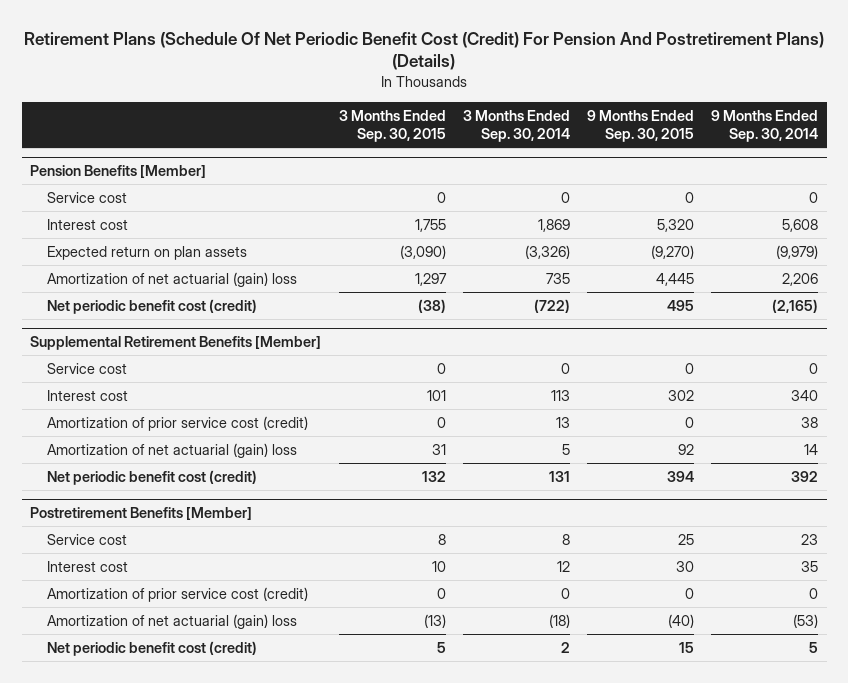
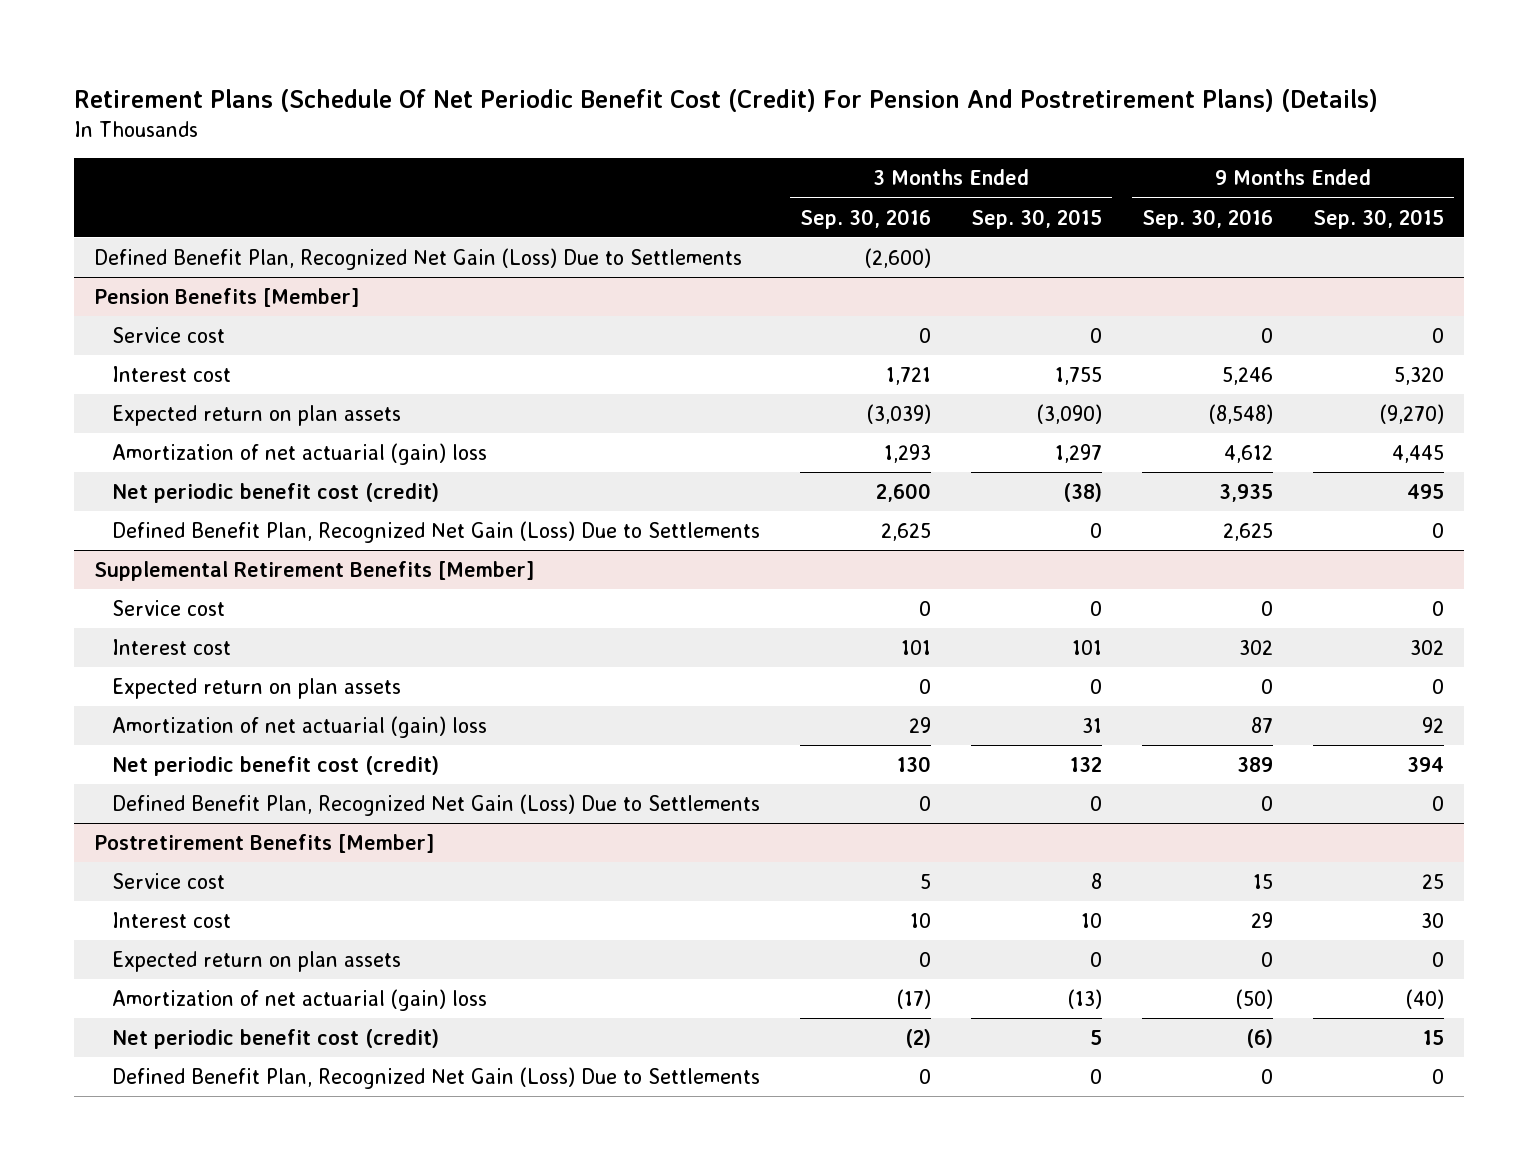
[462,109,570,143] 3 Months Ended Sep. 30, 2014 -> none
[711,109,819,143] 9 Months Ended Sep. 30, 2014 -> none
none -> [800,208,932,229] Sep. 30, 2016
none -> [1141,208,1273,229] Sep. 30, 2016
none -> [94,247,743,270] Defined Benefit Plan, Recognized Net Gain (Loss) Due to Settlements
none -> [112,520,761,543] Defined Benefit Plan, Recognized Net Gain (Loss) Due to Settlements
[47,415,309,431] Amortization of prior service cost (credit) -> none
none -> [112,677,402,699] Expected return on plan assets
none -> [112,793,761,816] Defined Benefit Plan, Recognized Net Gain (Loss) Due to Settlements
[47,586,309,602] Amortization of prior service cost (credit) -> none
none -> [112,950,402,972] Expected return on plan assets
none -> [112,1066,761,1089] Defined Benefit Plan, Recognized Net Gain (Loss) Due to Settlements

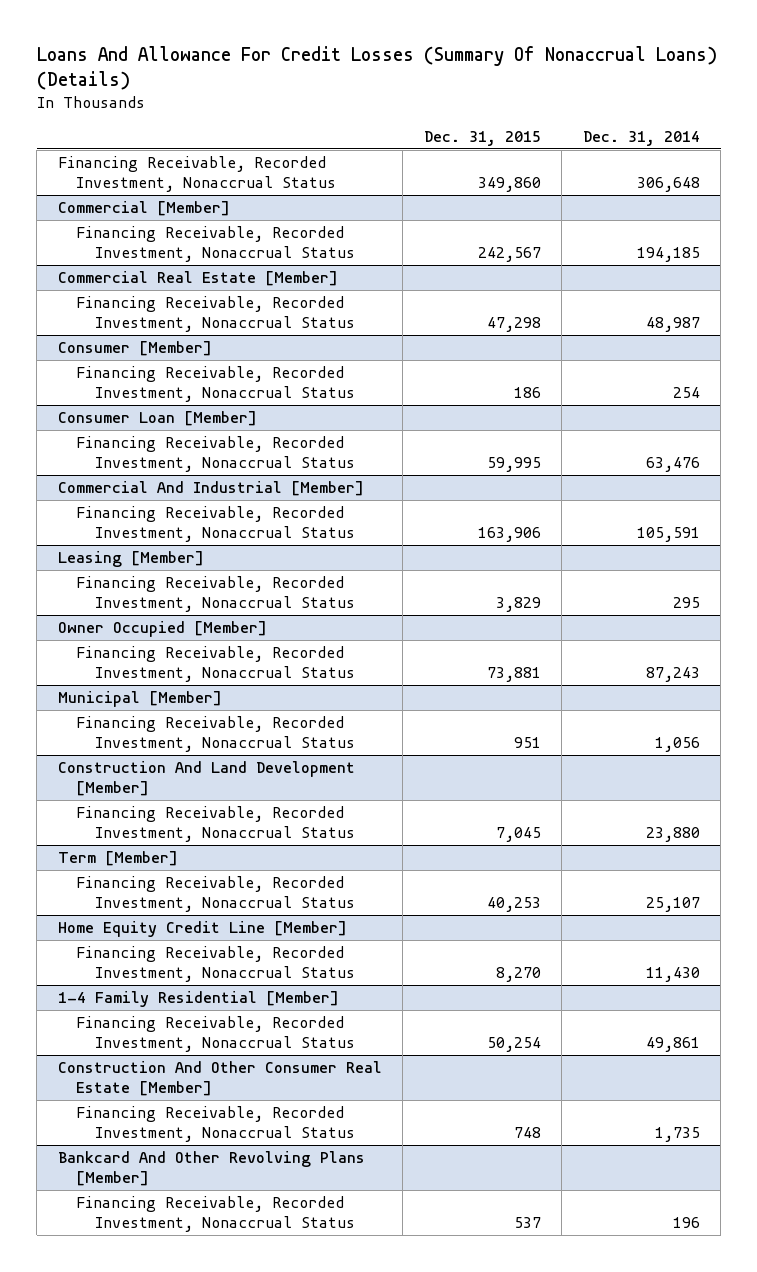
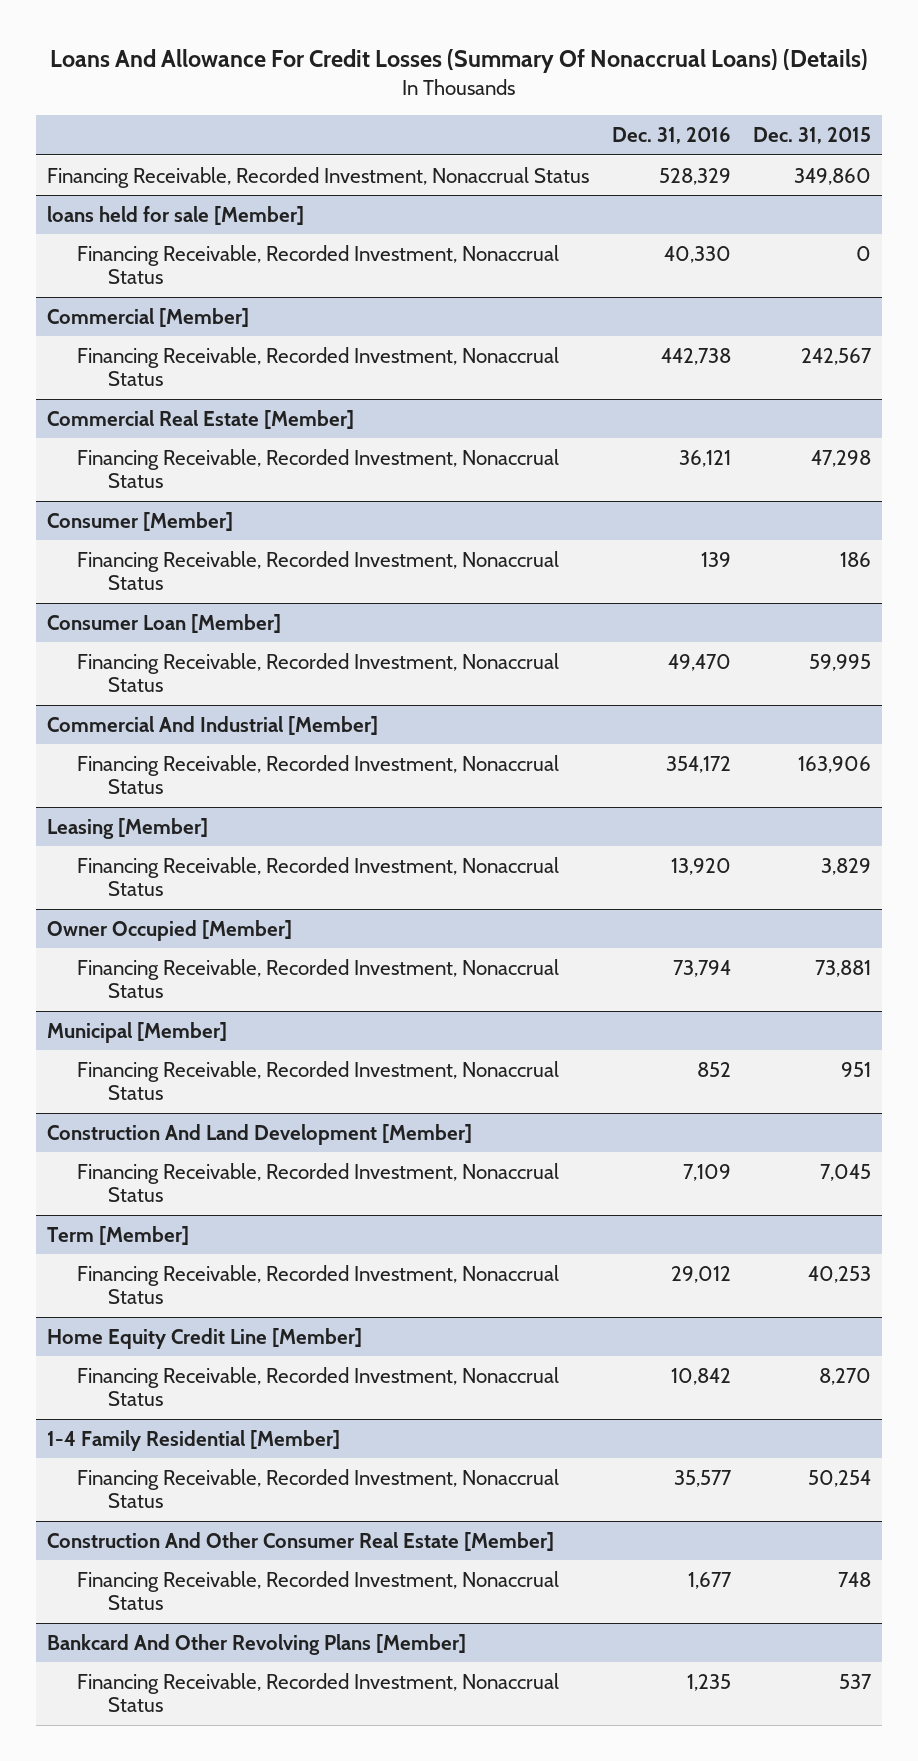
[582,130,700,146] Dec. 31, 2014 -> none
none -> [611,127,731,145] Dec. 31, 2016
none -> [46,205,304,225] loans held for sale [Member]
none -> [77,244,560,285] Financing Receivable, Recorded Investment, Nonaccrual Status

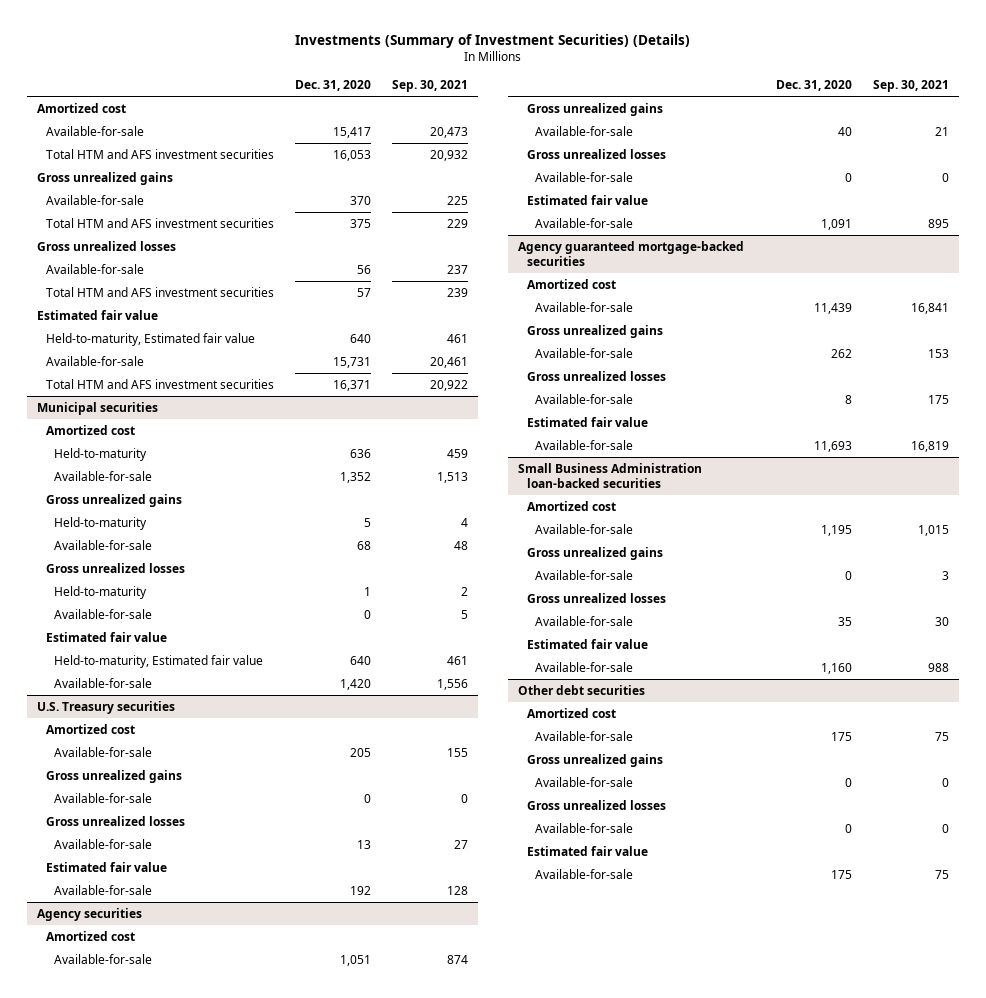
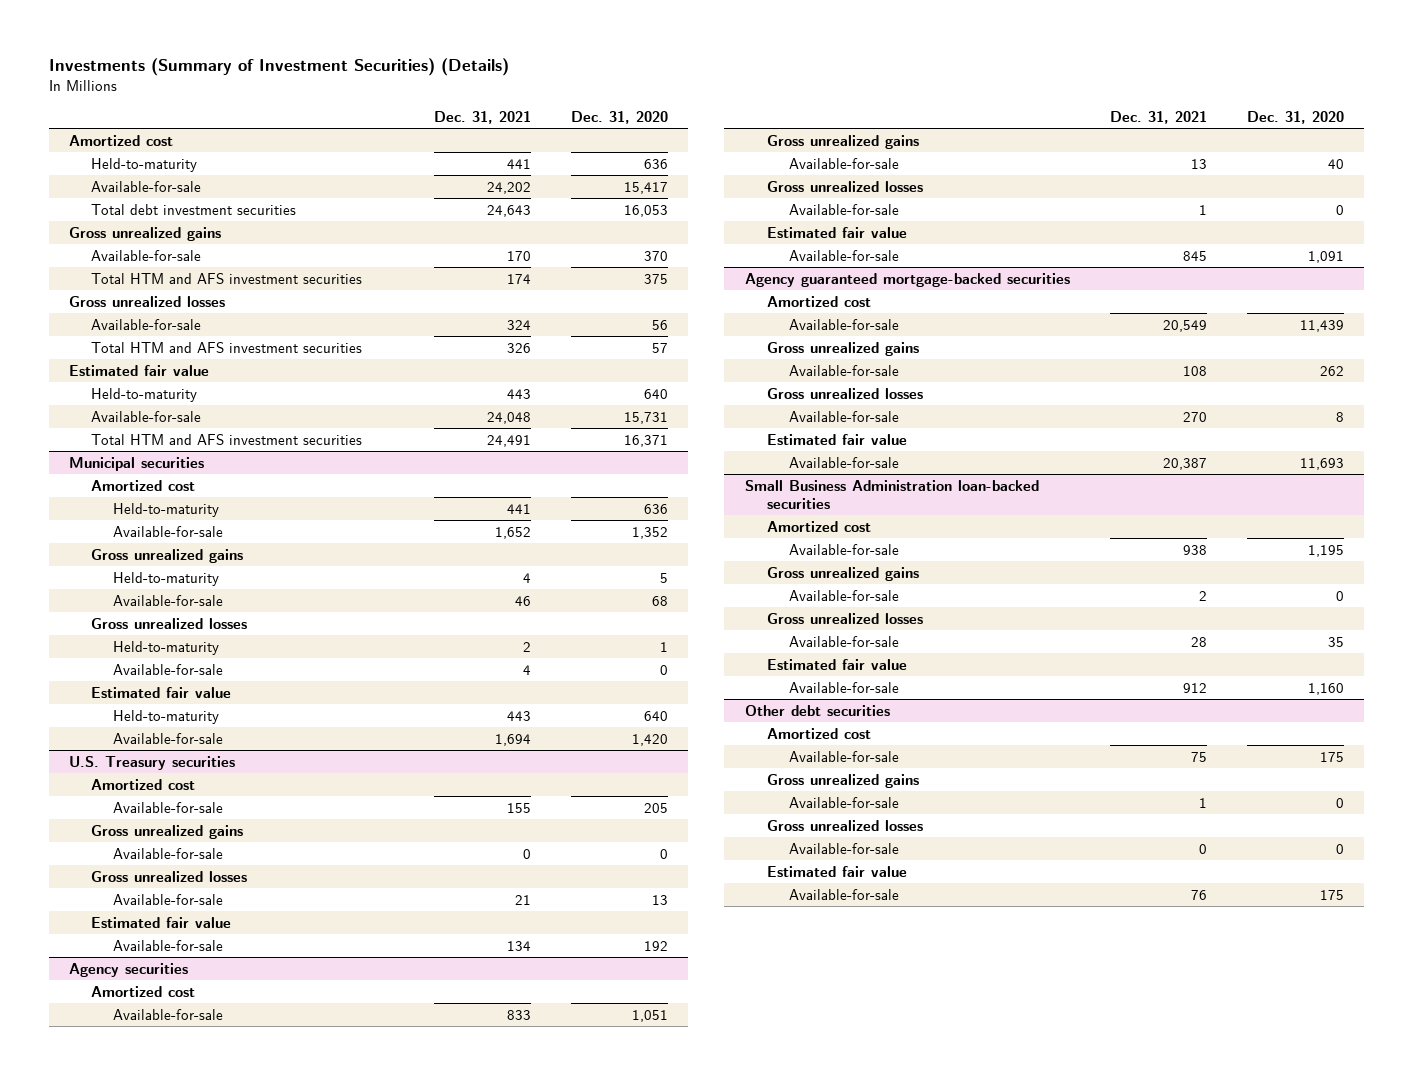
[391,79,468,92] Sep. 30, 2021 -> none
none -> [433,111,531,125] Dec. 31, 2021
none -> [90,157,197,172] Held-to-maturity
[45,148,274,159] Total HTM and AFS investment securities -> [90,203,296,215] Total debt investment securities
[45,332,255,346] Held-to-maturity, Estimated fair value -> [90,387,197,402] Held-to-maturity
[54,654,264,668] Held-to-maturity, Estimated fair value -> [112,709,219,724] Held-to-maturity

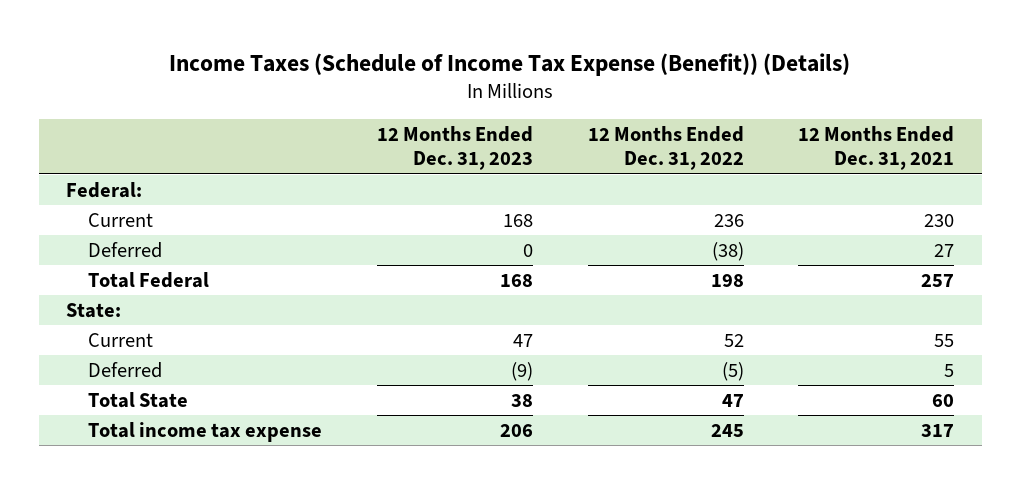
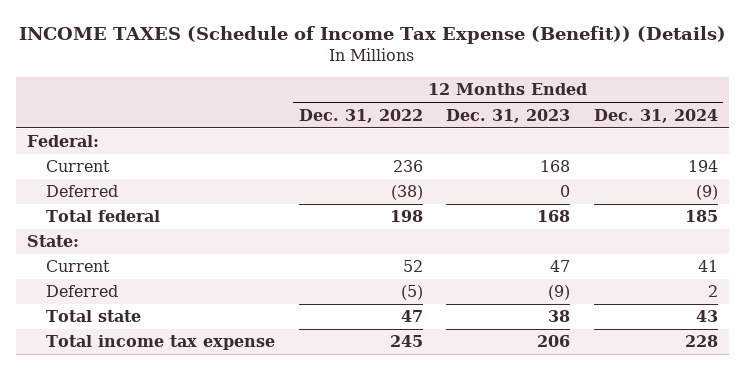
[169,52,851,76] Income Taxes (Schedule of Income Tax Expense (Benefit)) (Details) -> [19,25,727,44] INCOME TAXES (Schedule of Income Tax Expense (Benefit)) (Details)
[798,125,955,171] 12 Months Ended Dec. 31, 2021 -> none
none -> [593,108,718,123] Dec. 31, 2024
[88,271,210,288] Total Federal -> [46,210,161,223] Total federal
[88,391,189,408] Total State -> [46,310,142,323] Total state

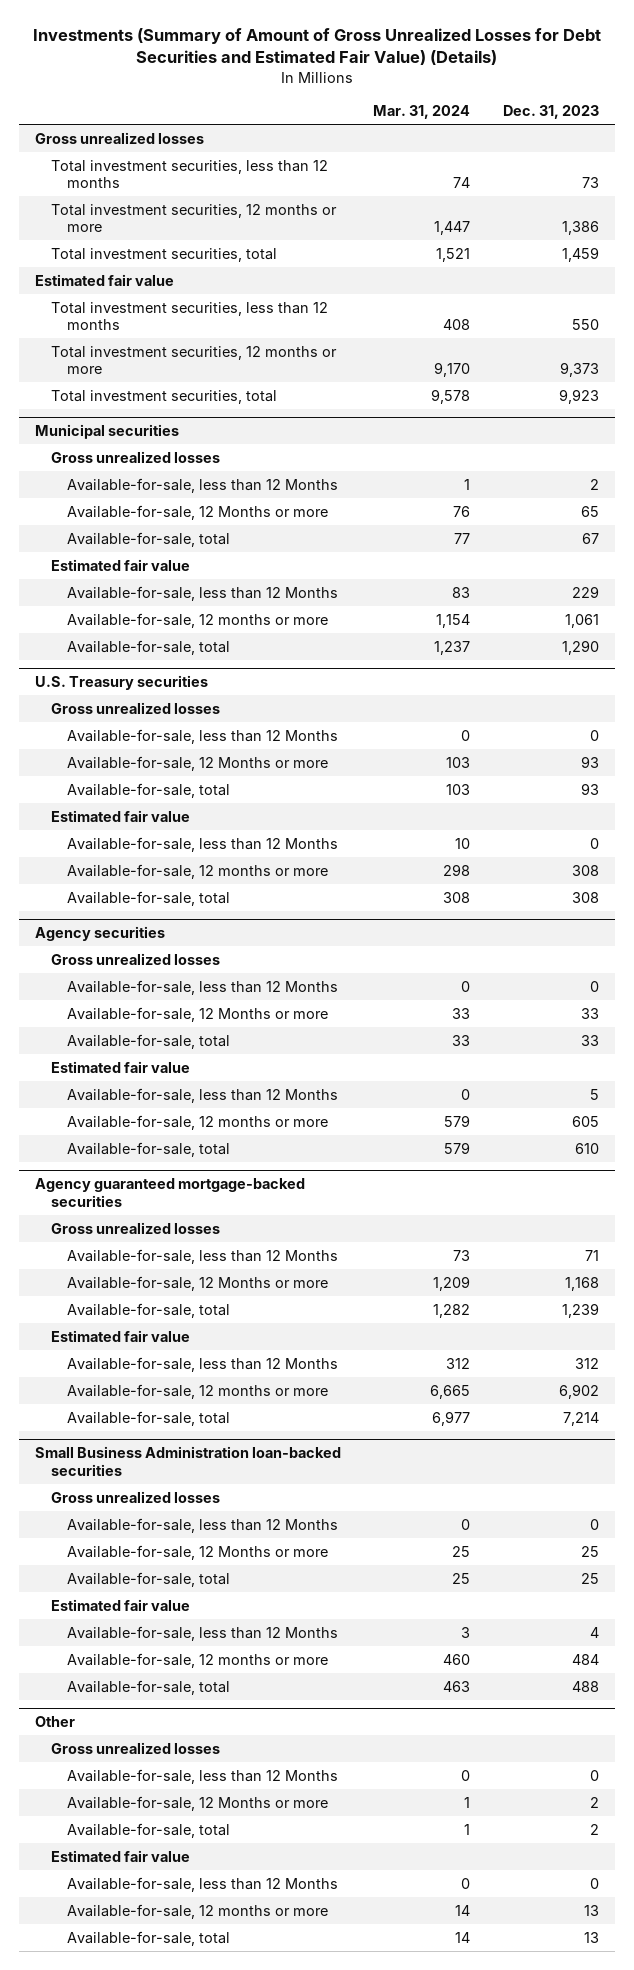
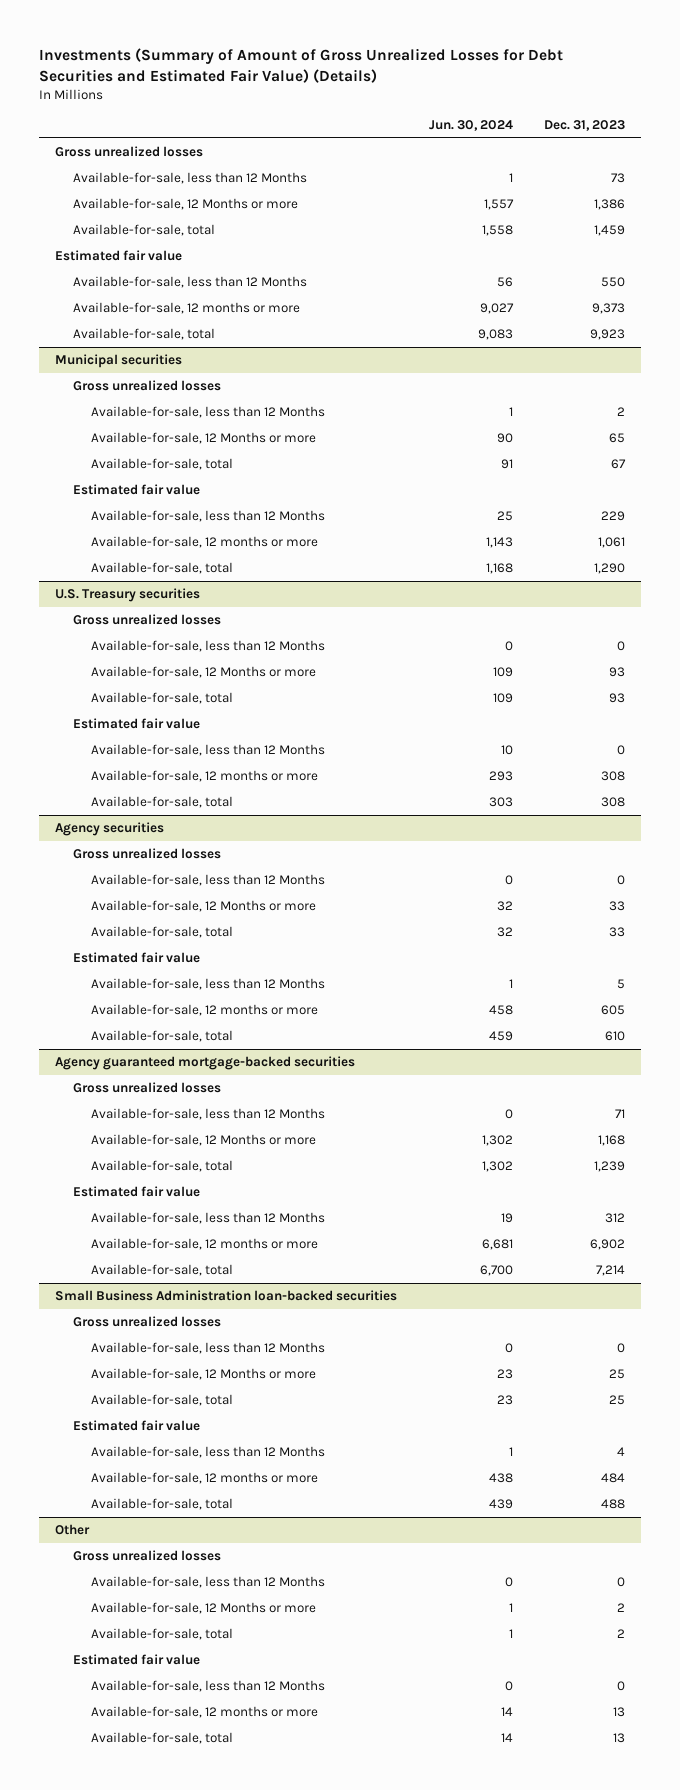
[373,105,471,120] Mar. 31, 2024 -> none
none -> [428,120,513,132] Jun. 30, 2024
[51,159,329,189] Total investment securities, less than 12 months -> none
none -> [73,172,308,185] Available-for-sale, less than 12 Months
[51,203,338,233] Total investment securities, 12 months or more -> [73,198,299,211] Available-for-sale, 12 Months or more
[51,247,278,262] Total investment securities, total -> [73,224,216,237] Available-for-sale, total
[51,301,329,331] Total investment securities, less than 12 months -> none
none -> [73,276,308,289] Available-for-sale, less than 12 Months
[51,345,338,375] Total investment securities, 12 months or more -> [73,302,301,315] Available-for-sale, 12 months or more
[51,389,278,404] Total investment securities, total -> [73,328,216,341] Available-for-sale, total

